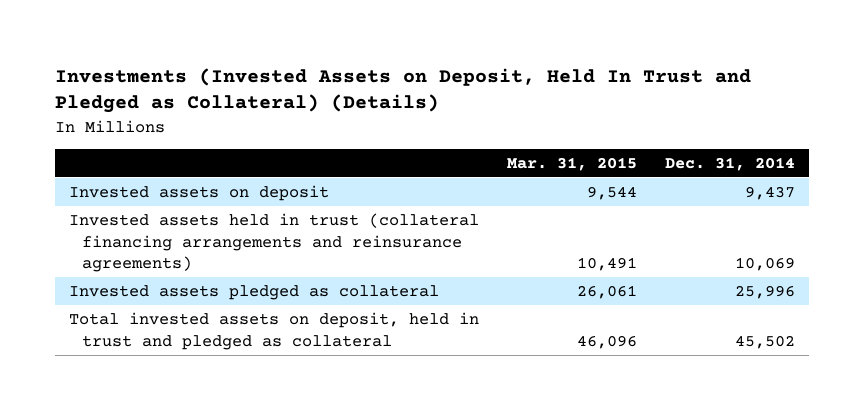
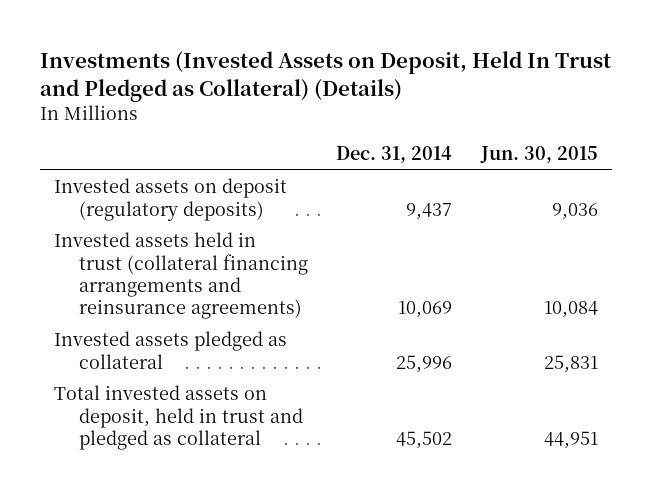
[506,156,637,171] Mar. 31, 2015 -> none
none -> [479,146,598,164] Jun. 30, 2015
[69,185,330,202] Invested assets on deposit -> [54,178,288,221] Invested assets on deposit (regulatory deposits)

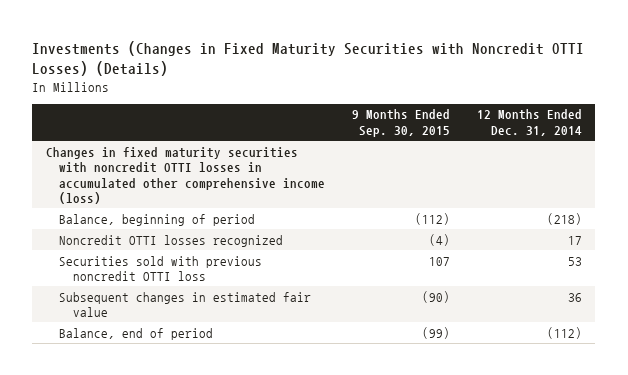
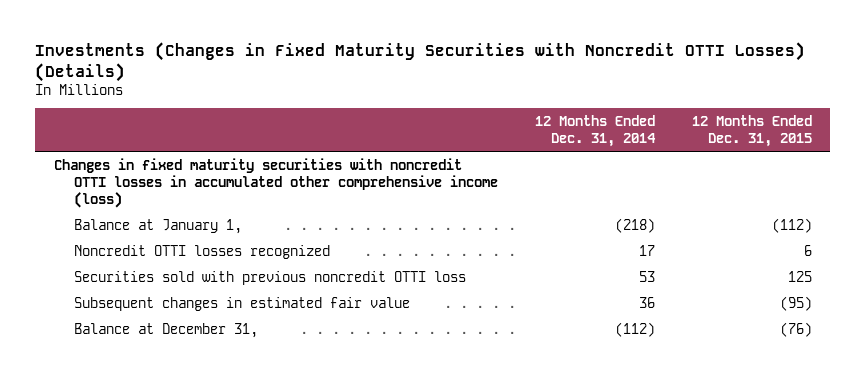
[352,109,451,137] 9 Months Ended Sep. 30, 2015 -> none
none -> [691,115,812,148] 12 Months Ended Dec. 31, 2015
[59,213,256,226] Balance, beginning of period -> [73,218,242,234] Balance at January 1,
[59,327,214,340] Balance, end of period -> [73,322,258,338] Balance at December 31,

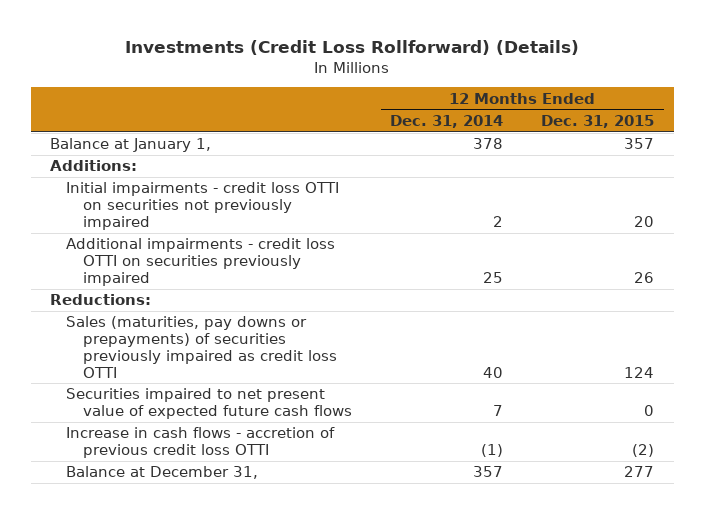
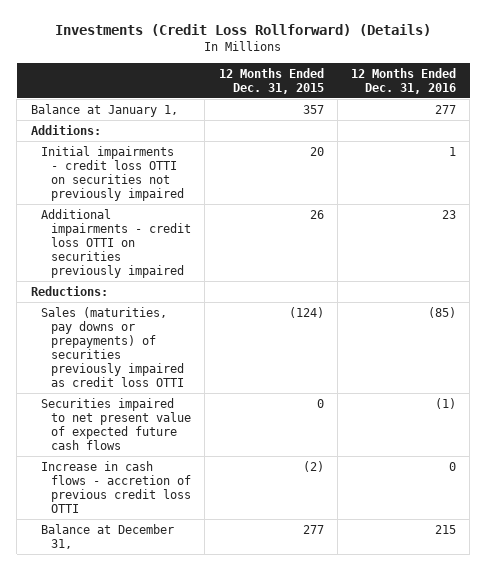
[390,115,504,129] Dec. 31, 2014 -> none
none -> [351,67,457,94] 12 Months Ended Dec. 31, 2016
[624,366,655,378] 124 -> [288,306,324,318] (124)

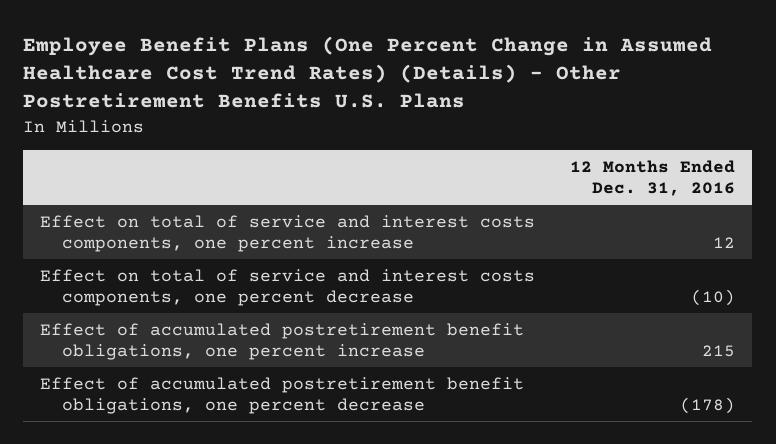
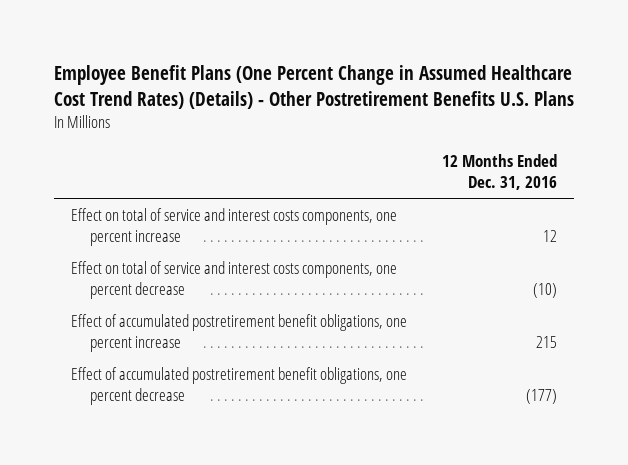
[680,396,736,414] (178) -> [525,388,557,404] (177)

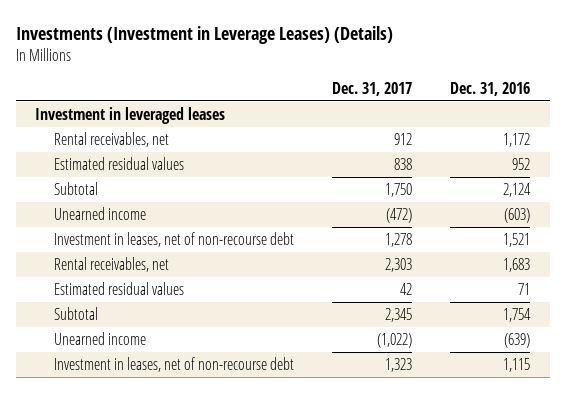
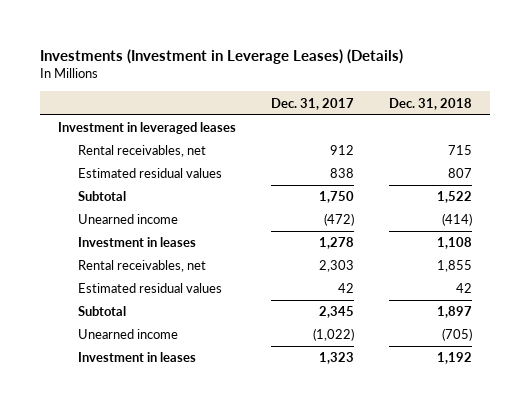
[450,81,531,96] Dec. 31, 2016 -> none
none -> [389,97,473,110] Dec. 31, 2018
[53,231,294,247] Investment in leases, net of non-recourse debt -> [77,237,196,248] Investment in leases
[53,356,294,372] Investment in leases, net of non-recourse debt -> [77,352,196,363] Investment in leases

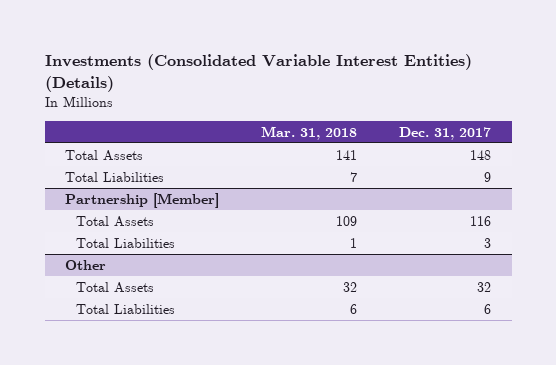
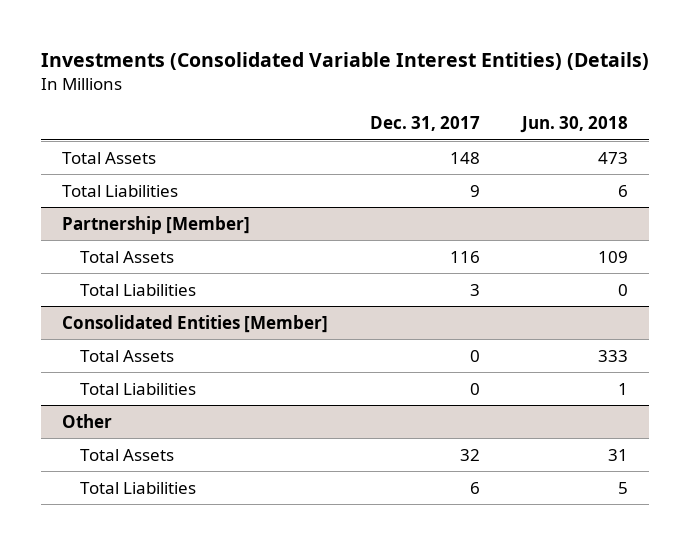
[261,125,358,140] Mar. 31, 2018 -> none
none -> [520,116,629,134] Jun. 30, 2018
none -> [61,314,328,333] Consolidated Entities [Member]
none -> [80,349,175,362] Total Assets
none -> [80,382,197,395] Total Liabilities

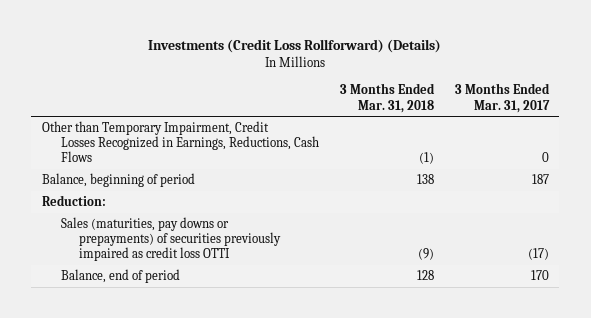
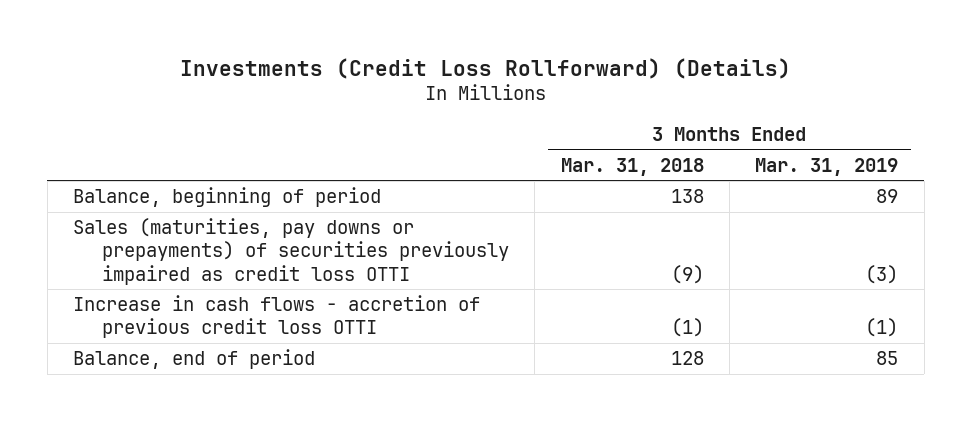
[454,83,550,113] 3 Months Ended Mar. 31, 2017 -> none
none -> [755,157,899,176] Mar. 31, 2019
[41,120,319,163] Other than Temporary Impairment, Credit Losses Recognized in Earnings, Reductions, Cash Flows -> none
[41,194,106,206] Reduction: -> none
none -> [72,295,480,339] Increase in cash flows - accretion of previous credit loss OTTI

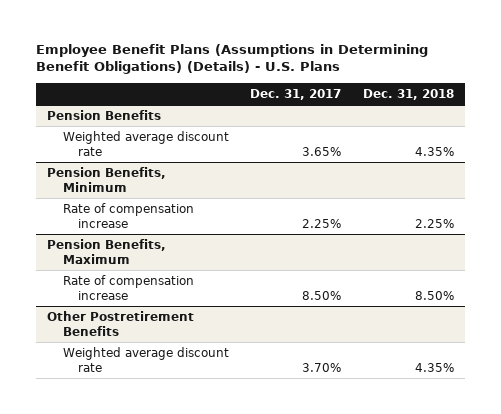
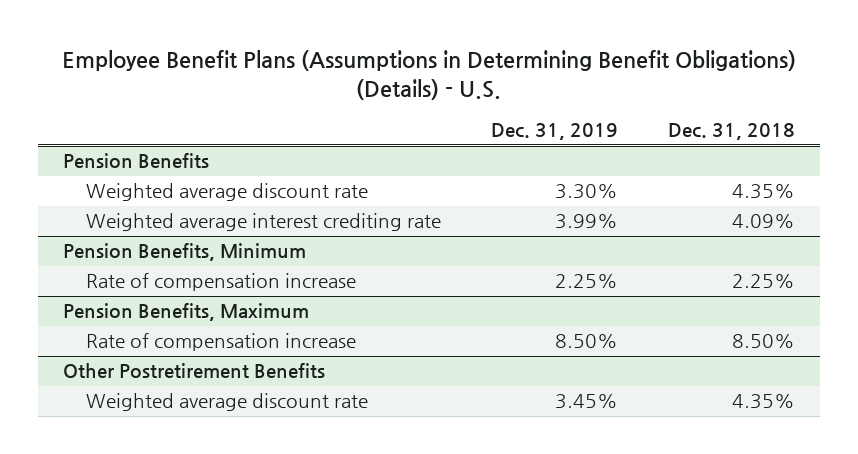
[36,43,429,75] Employee Benefit Plans (Assumptions in Determining Benefit Obligations) (Details) - U.S. Plans -> [62,50,797,101] Employee Benefit Plans (Assumptions in Determining Benefit Obligations) (Details) - U.S.
[250,88,342,100] Dec. 31, 2017 -> none
none -> [491,123,619,141] Dec. 31, 2019
none -> [86,213,442,232] Weighted average interest crediting rate

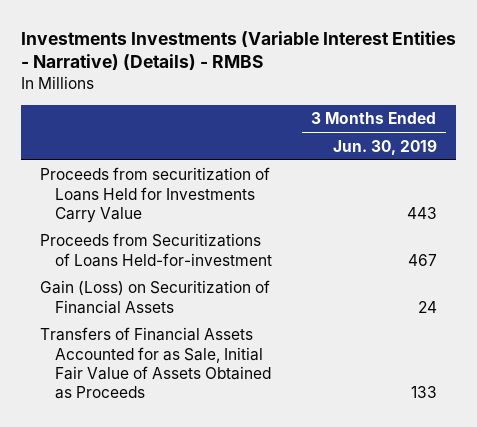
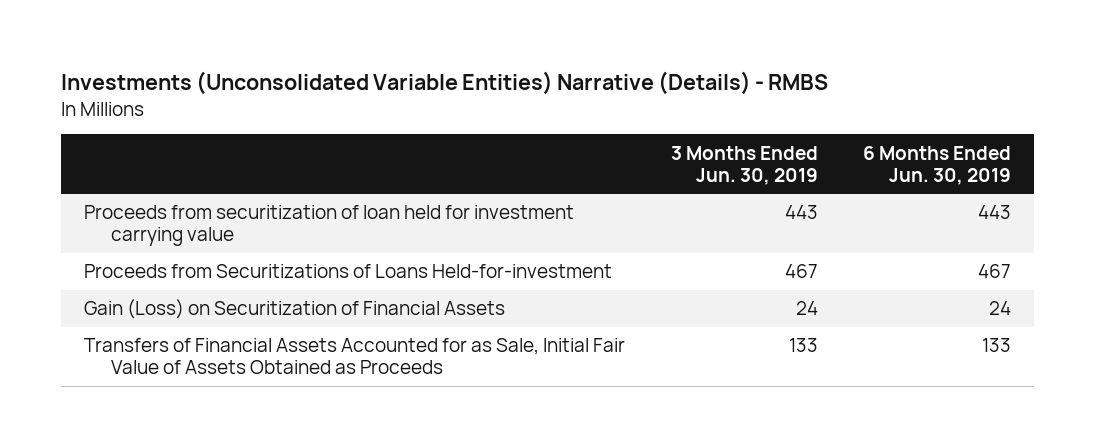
[20,30,456,71] Investments Investments (Variable Interest Entities - Narrative) (Details) - RMBS -> [60,71,828,96] Investments (Unconsolidated Variable Entities) Narrative (Details) - RMBS
none -> [863,145,1012,185] 6 Months Ended Jun. 30, 2019
[40,167,271,223] Proceeds from securitization of Loans Held for Investments Carry Value -> [83,205,574,247] Proceeds from securitization of loan held for investment carrying value

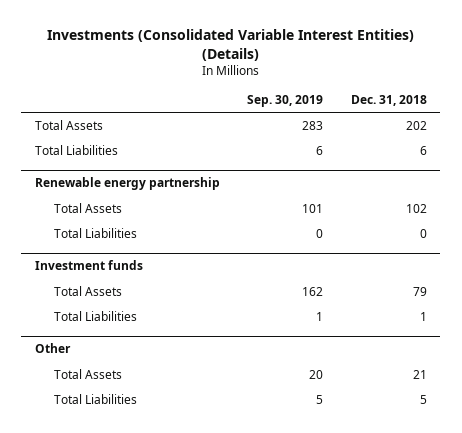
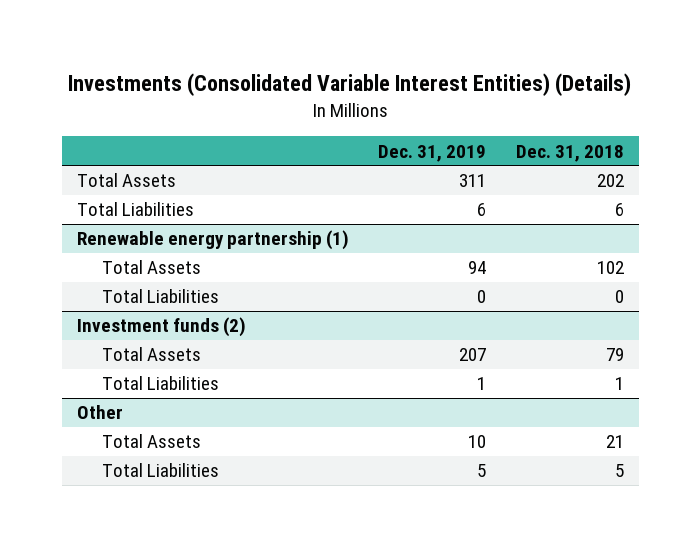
[247,94,324,107] Sep. 30, 2019 -> none
none -> [378,144,487,162] Dec. 31, 2019
[34,177,220,191] Renewable energy partnership -> [76,230,349,251] Renewable energy partnership (1)
[34,260,143,271] Investment funds -> [76,317,246,338] Investment funds (2)

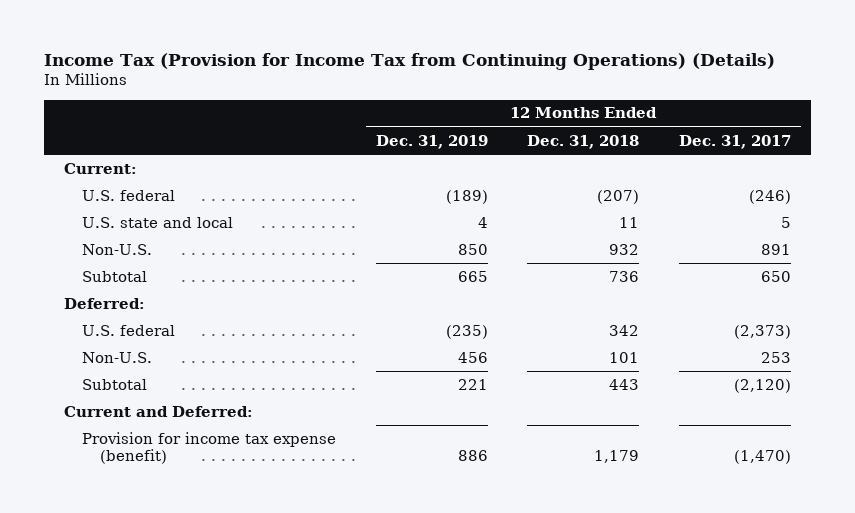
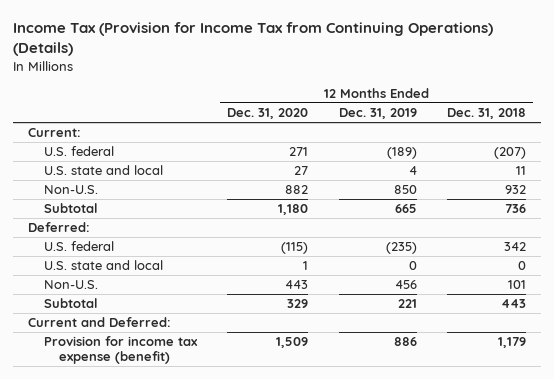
[679,134,792,149] Dec. 31, 2017 -> none
none -> [227,108,309,120] Dec. 31, 2020
none -> [43,260,163,271] U.S. state and local

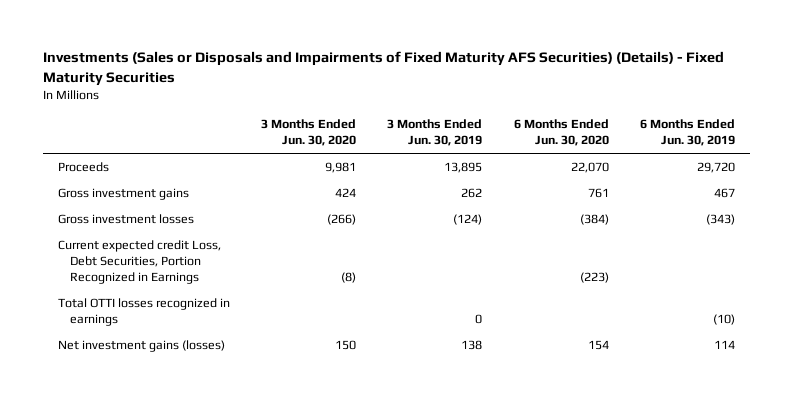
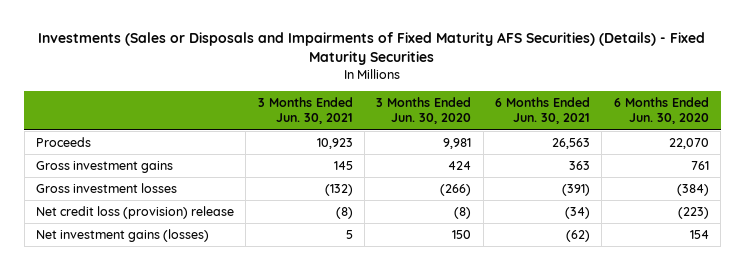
[387,119,483,147] 3 Months Ended Jun. 30, 2019 -> none
[639,119,735,147] 6 Months Ended Jun. 30, 2019 -> none
none -> [257,97,353,125] 3 Months Ended Jun. 30, 2021
none -> [495,97,591,125] 6 Months Ended Jun. 30, 2021
[58,297,231,326] Total OTTI losses recognized in earnings -> none
[58,239,222,284] Current expected credit Loss, Debt Securities, Portion Recognized in Earnings -> [36,206,235,220] Net credit loss (provision) release

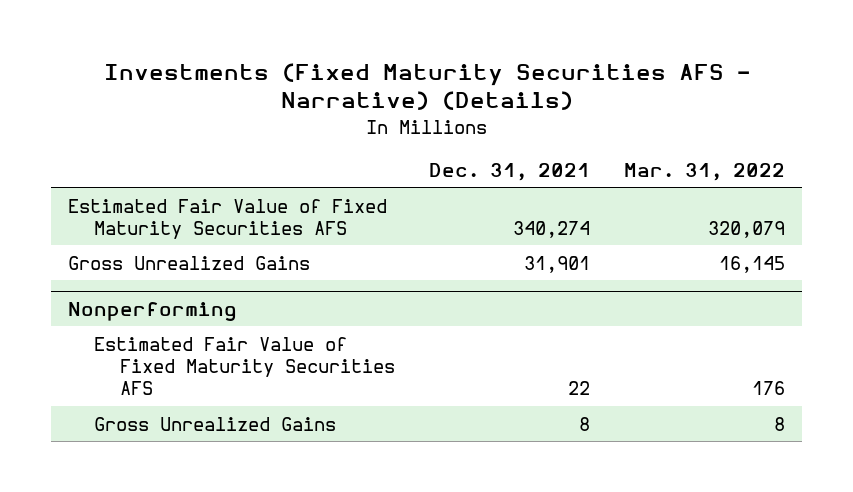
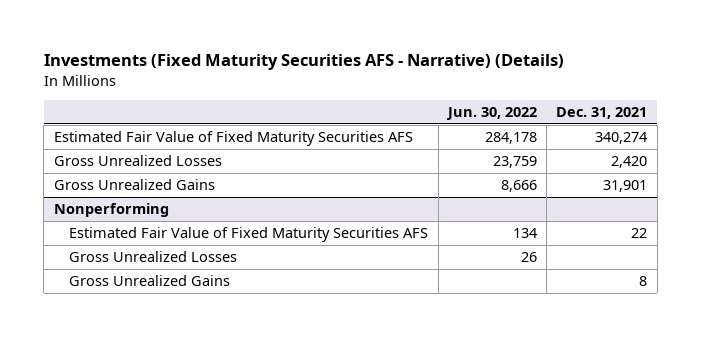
[624,162,786,181] Mar. 31, 2022 -> none
none -> [445,107,537,121] Jun. 30, 2022
none -> [53,155,222,167] Gross Unrealized Losses
none -> [69,251,238,263] Gross Unrealized Losses

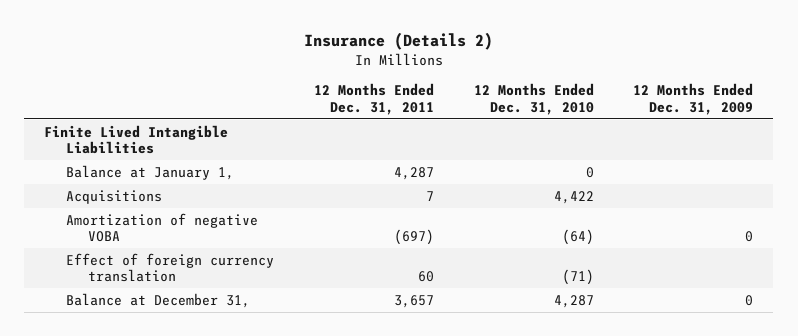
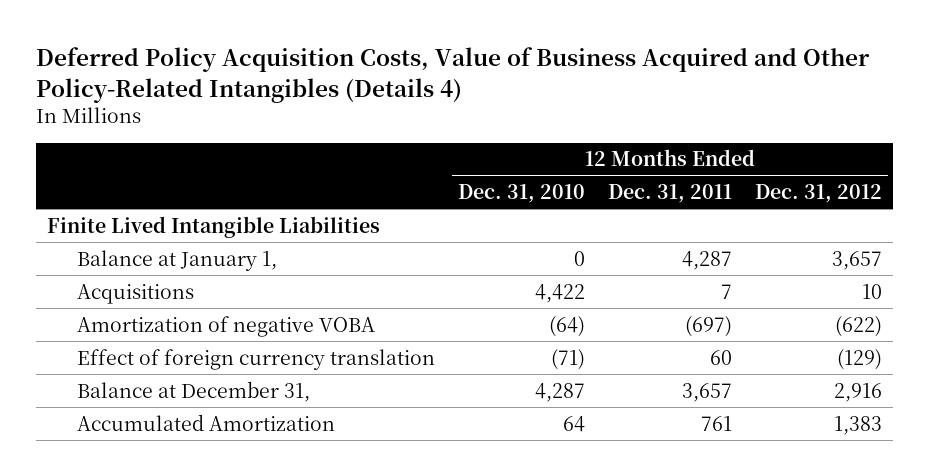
[303,31,493,50] Insurance (Details 2) -> [35,47,870,103] Deferred Policy Acquisition Costs, Value of Business Acquired and Other Policy-Related Intangibles (Details 4)
[633,83,754,115] 12 Months Ended Dec. 31, 2009 -> none
none -> [754,184,882,204] Dec. 31, 2012
none -> [77,413,336,431] Accumulated Amortization

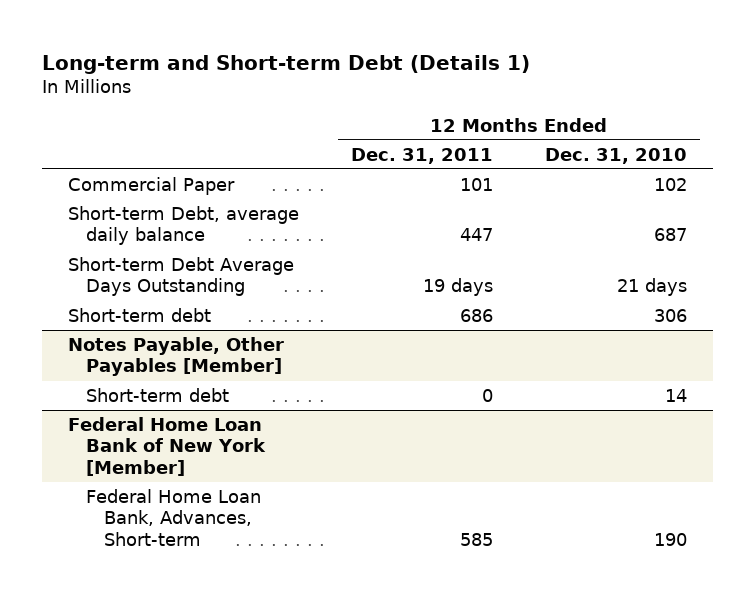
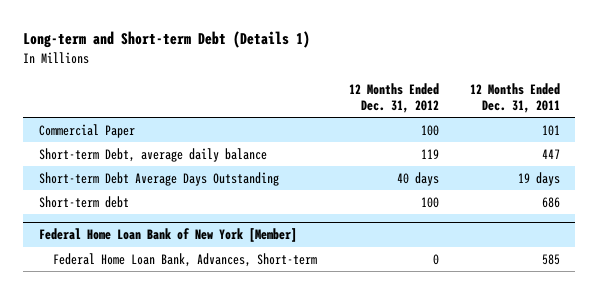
[545,147,688,164] Dec. 31, 2010 -> none
none -> [348,82,439,114] 12 Months Ended Dec. 31, 2012
[68,336,285,377] Notes Payable, Other Payables [Member] -> none
[86,387,230,402] Short-term debt -> none

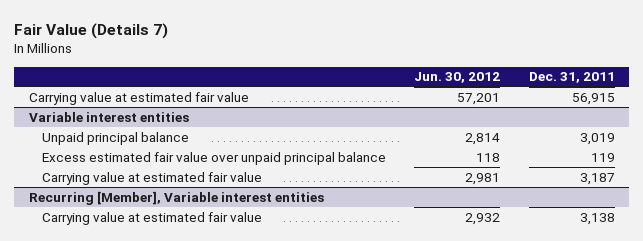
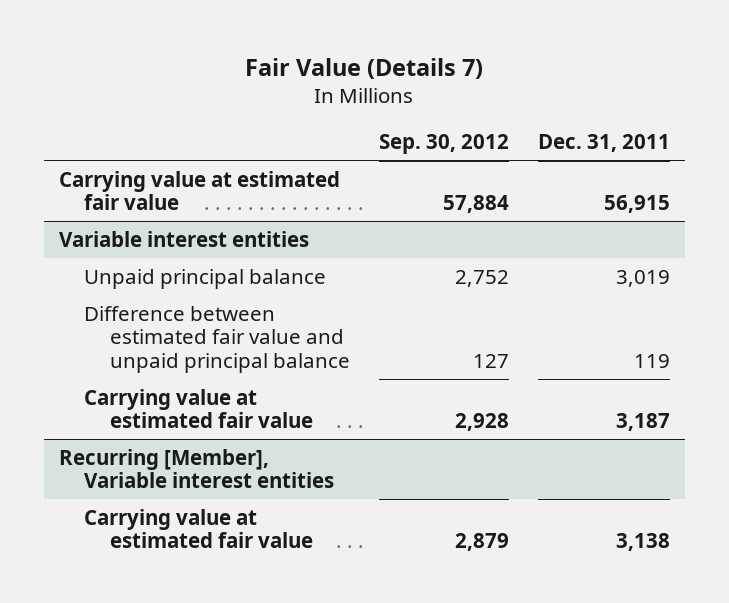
[414,72,501,84] Jun. 30, 2012 -> none
none -> [379,134,510,155] Sep. 30, 2012
[41,151,386,165] Excess estimated fair value over unpaid principal balance -> [84,305,350,373] Difference between estimated fair value and unpaid principal balance

